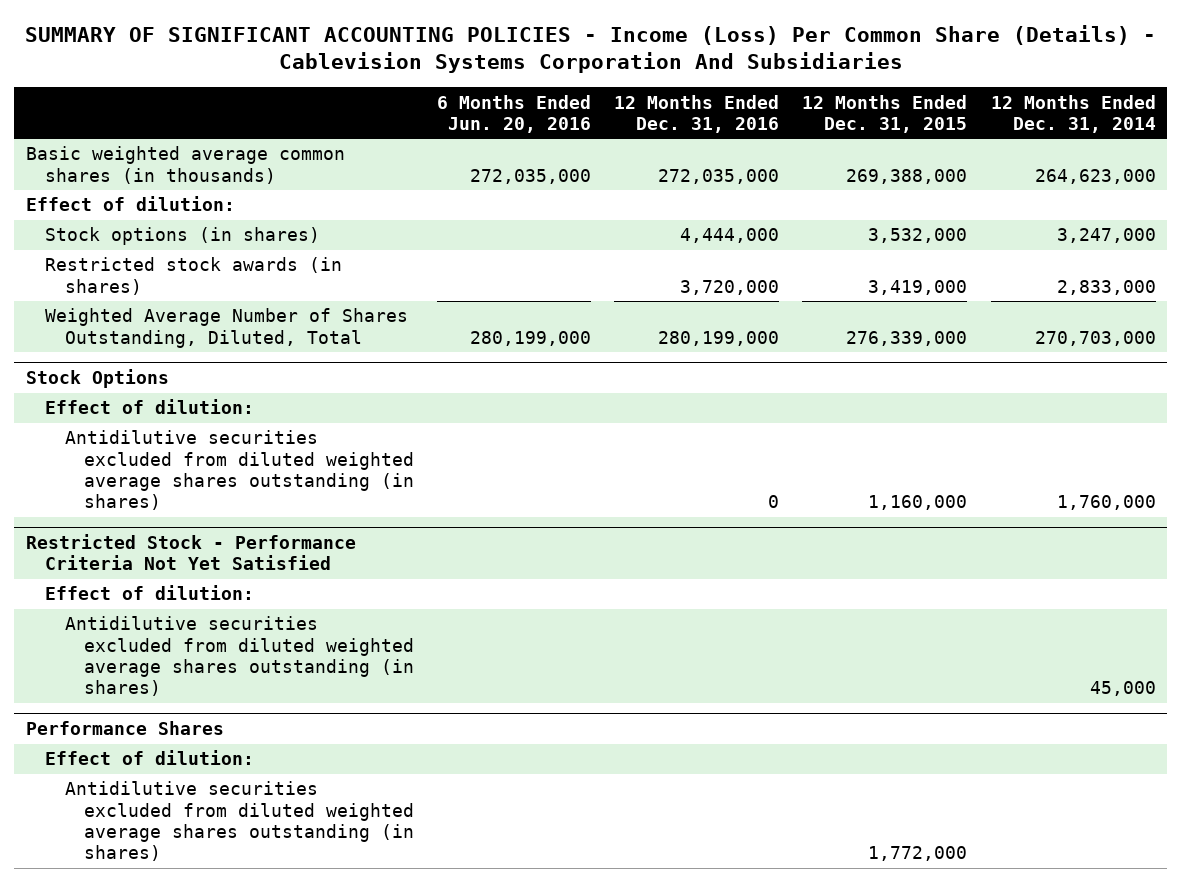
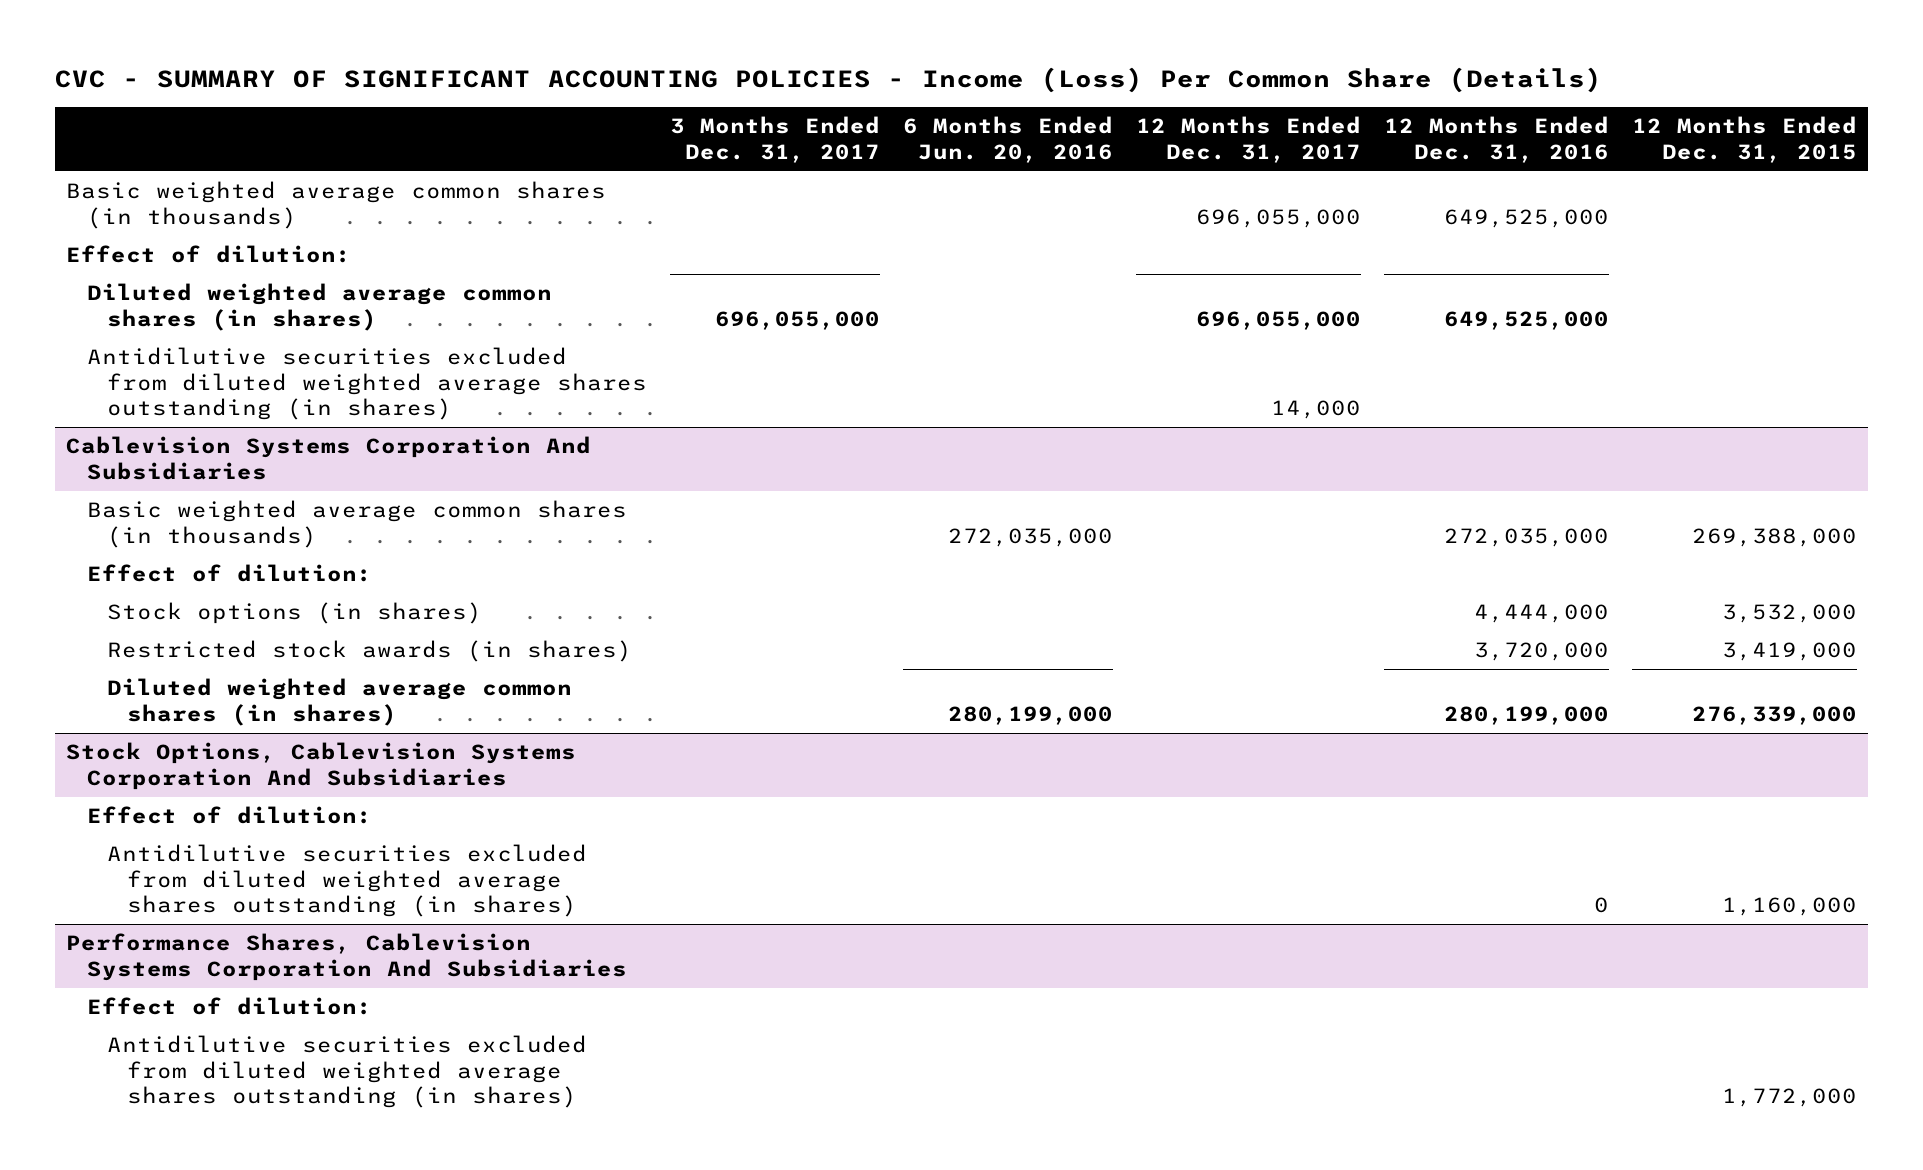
[24,24,1156,74] SUMMARY OF SIGNIFICANT ACCOUNTING POLICIES - Income (Loss) Per Common Share (Details) - Cablevision Systems Corporation And Subsidiaries -> [54,66,1602,93] CVC - SUMMARY OF SIGNIFICANT ACCOUNTING POLICIES - Income (Loss) Per Common Share (Details)
[990,94,1156,133] 12 Months Ended Dec. 31, 2014 -> none
none -> [669,116,880,164] 3 Months Ended Dec. 31, 2017
none -> [1135,116,1361,164] 12 Months Ended Dec. 31, 2017
none -> [66,181,607,229] Basic weighted average common shares (in thousands)
none -> [66,245,352,264] Effect of dilution:
none -> [86,283,552,331] Diluted weighted average common shares (in shares)
none -> [86,347,647,421] Antidilutive securities excluded from diluted weighted average shares outstanding (in shares)
none -> [66,436,592,480] Cablevision Systems Corporation And Subsidiaries
[25,369,169,389] Stock Options -> none
[45,308,409,348] Weighted Average Number of Shares Outstanding, Diluted, Total -> [106,678,572,726] Diluted weighted average common shares (in shares)
none -> [66,742,577,790] Stock Options, Cablevision Systems Corporation And Subsidiaries
[25,534,356,571] Restricted Stock - Performance Criteria Not Yet Satisfied -> none
[45,585,255,601] Effect of dilution: -> none
[64,616,415,697] Antidilutive securities excluded from diluted weighted average shares outstanding (in shares) -> none
[25,721,224,736] Performance Shares -> none
none -> [66,933,627,981] Performance Shares, Cablevision Systems Corporation And Subsidiaries

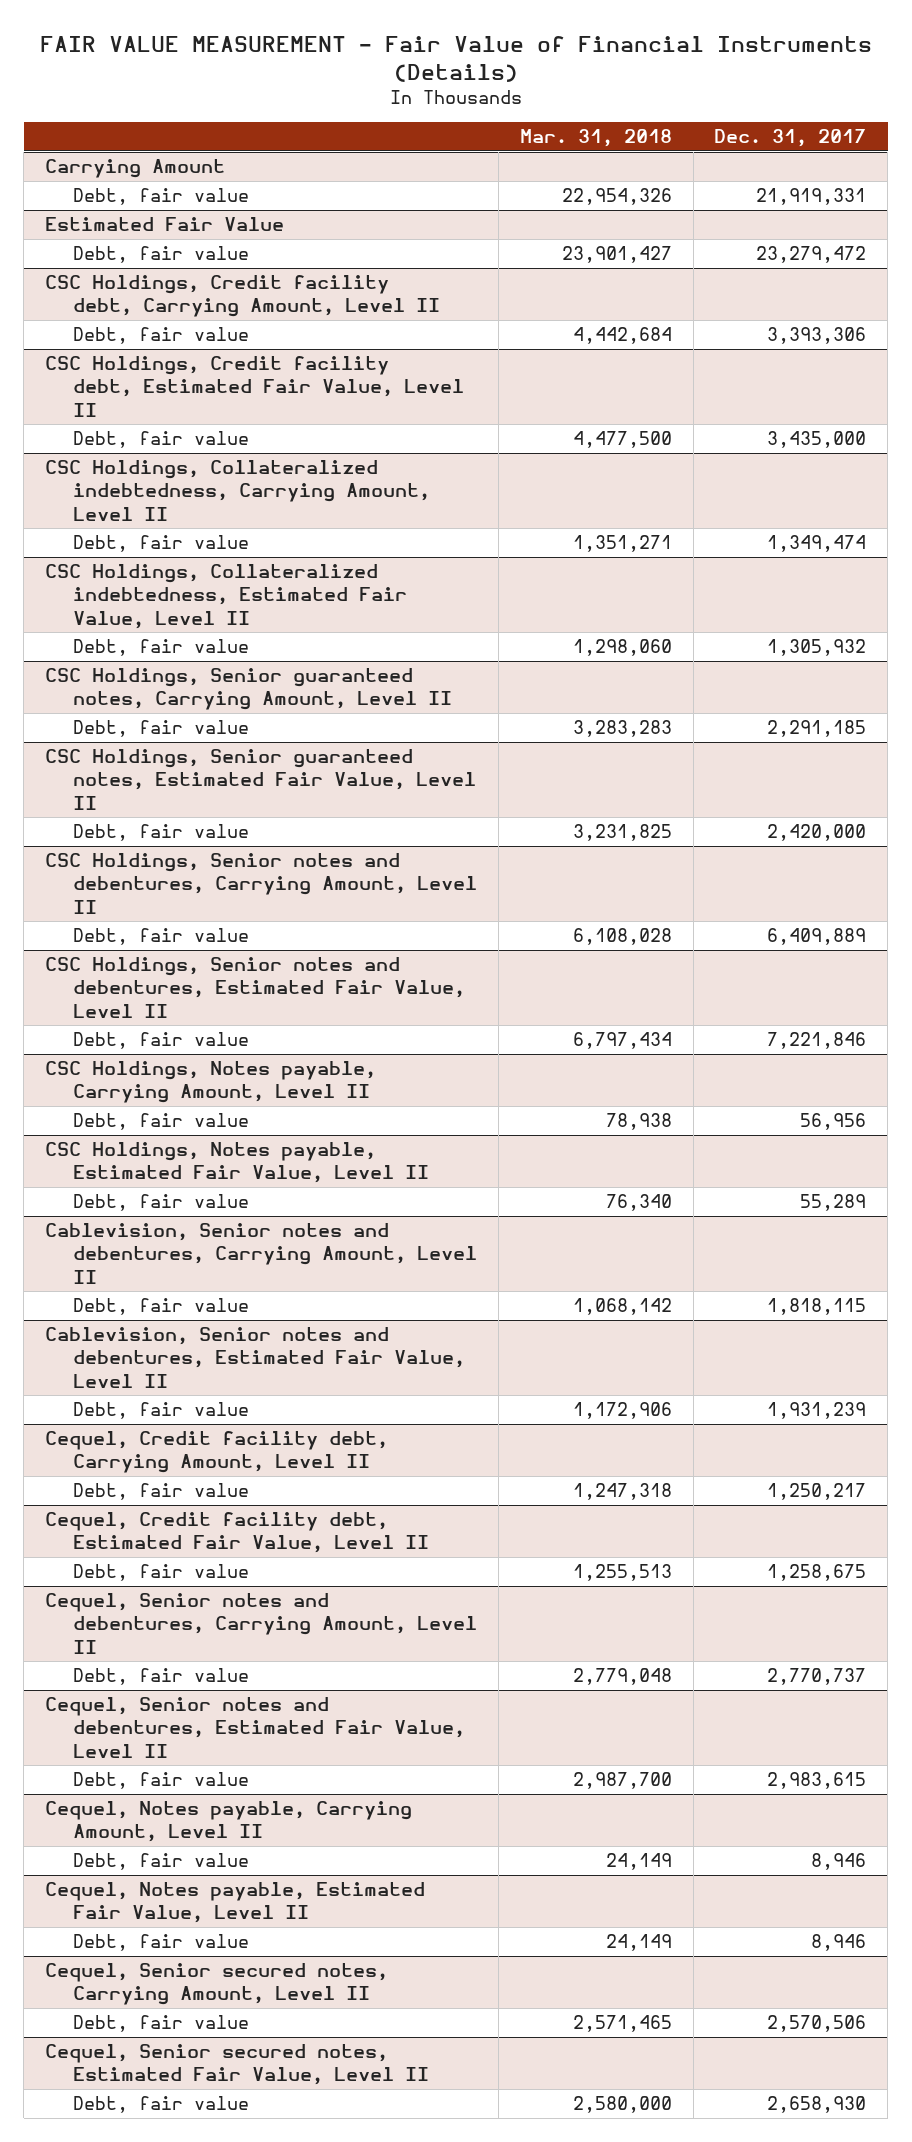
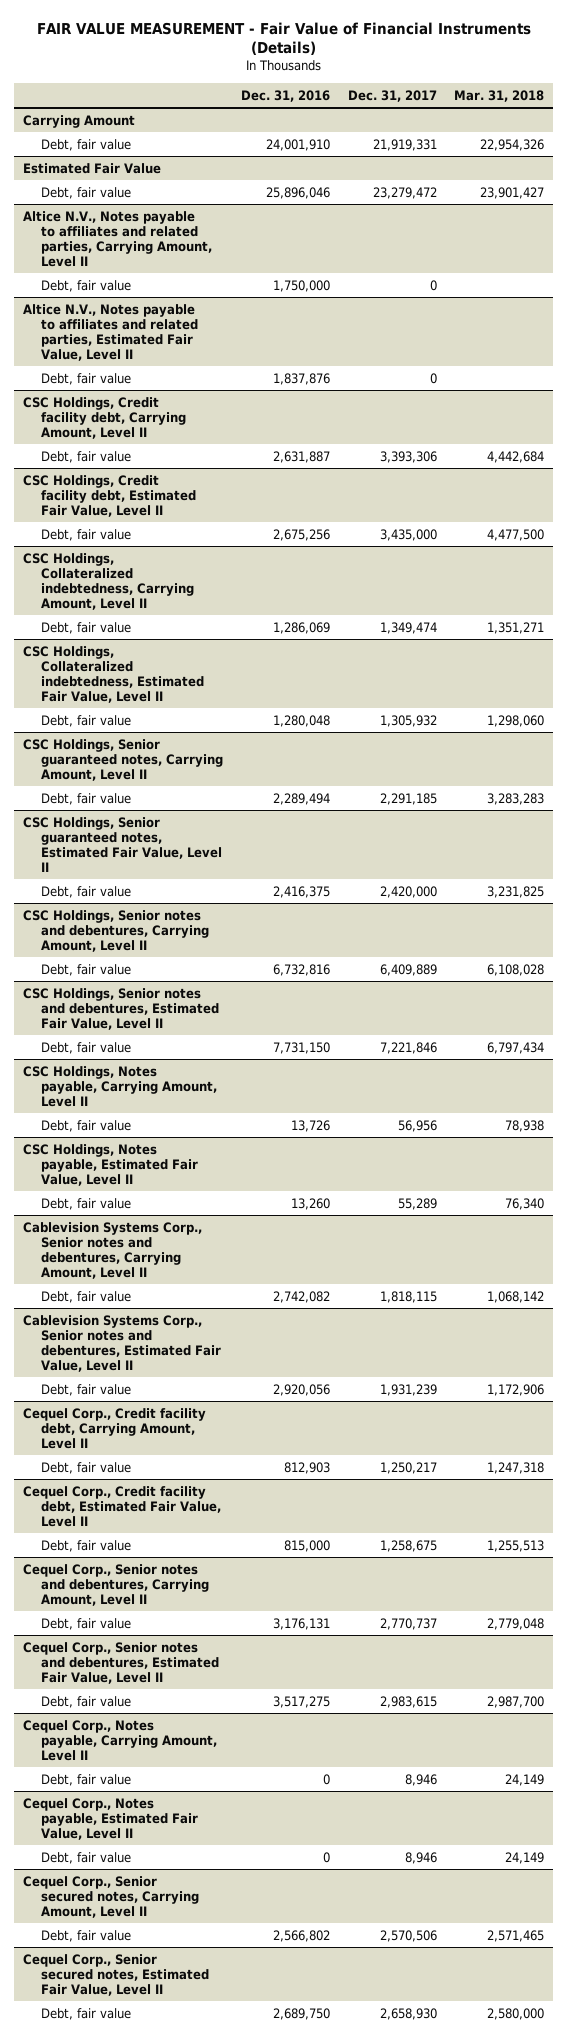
none -> [241,89,331,102] Dec. 31, 2016
none -> [23,210,213,267] Altice N.V., Notes payable to affiliates and related parties, Carrying Amount, Level II
none -> [41,279,132,292] Debt, fair value
none -> [23,303,199,361] Altice N.V., Notes payable to affiliates and related parties, Estimated Fair Value, Level II
none -> [41,372,132,385] Debt, fair value
[45,1223,478,1284] Cablevision, Senior notes and debentures, Carrying Amount, Level II -> [23,1221,203,1279] Cablevision Systems Corp., Senior notes and debentures, Carrying Amount, Level II
[45,1327,466,1388] Cablevision, Senior notes and debentures, Estimated Fair Value, Level II -> [23,1314,222,1372] Cablevision Systems Corp., Senior notes and debentures, Estimated Fair Value, Level II
[45,1431,389,1474] Cequel, Credit facility debt, Carrying Amount, Level II -> [23,1407,207,1449] Cequel Corp., Credit facility debt, Carrying Amount, Level II
[45,1512,430,1554] Cequel, Credit facility debt, Estimated Fair Value, Level II -> [23,1485,222,1527] Cequel Corp., Credit facility debt, Estimated Fair Value, Level II
[45,1593,478,1654] Cequel, Senior notes and debentures, Carrying Amount, Level II -> [23,1563,210,1606] Cequel Corp., Senior notes and debentures, Carrying Amount, Level II
[45,1697,466,1758] Cequel, Senior notes and debentures, Estimated Fair Value, Level II -> [23,1641,220,1684] Cequel Corp., Senior notes and debentures, Estimated Fair Value, Level II
[45,1801,413,1843] Cequel, Notes payable, Carrying Amount, Level II -> [23,1719,218,1761] Cequel Corp., Notes payable, Carrying Amount, Level II
[45,1882,426,1924] Cequel, Notes payable, Estimated Fair Value, Level II -> [23,1797,199,1840] Cequel Corp., Notes payable, Estimated Fair Value, Level II
[45,1963,389,2006] Cequel, Senior secured notes, Carrying Amount, Level II -> [23,1875,200,1918] Cequel Corp., Senior secured notes, Carrying Amount, Level II
[45,2044,430,2086] Cequel, Senior secured notes, Estimated Fair Value, Level II -> [23,1953,210,1996] Cequel Corp., Senior secured notes, Estimated Fair Value, Level II

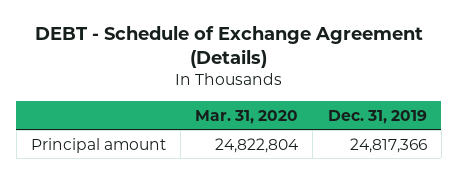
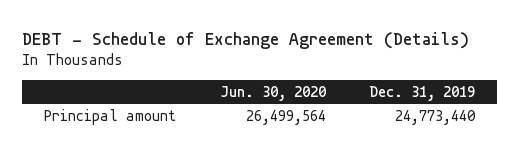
[195,109,299,124] Mar. 31, 2020 -> none
none -> [219,85,326,101] Jun. 30, 2020
[349,137,427,153] 24,817,366 -> [395,109,477,125] 24,773,440

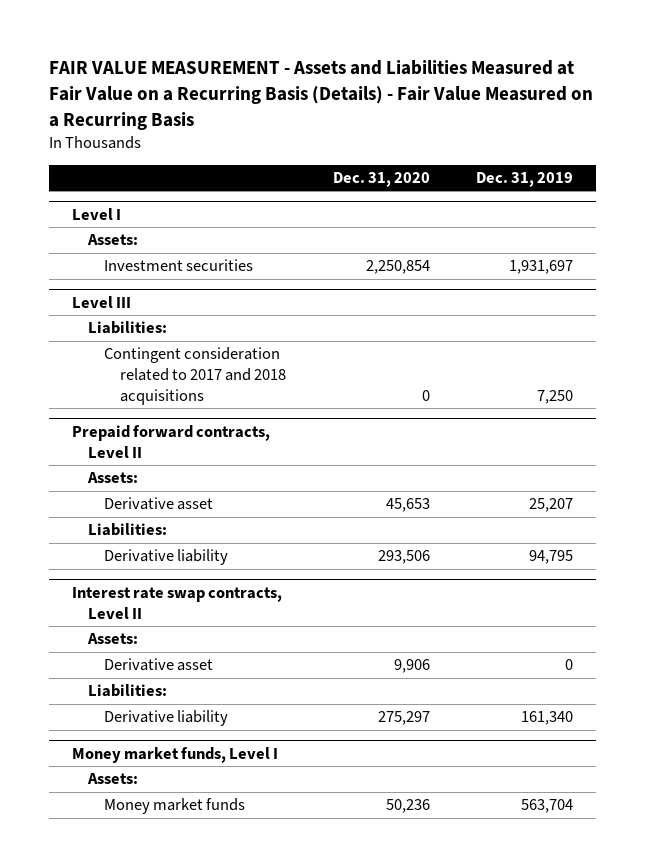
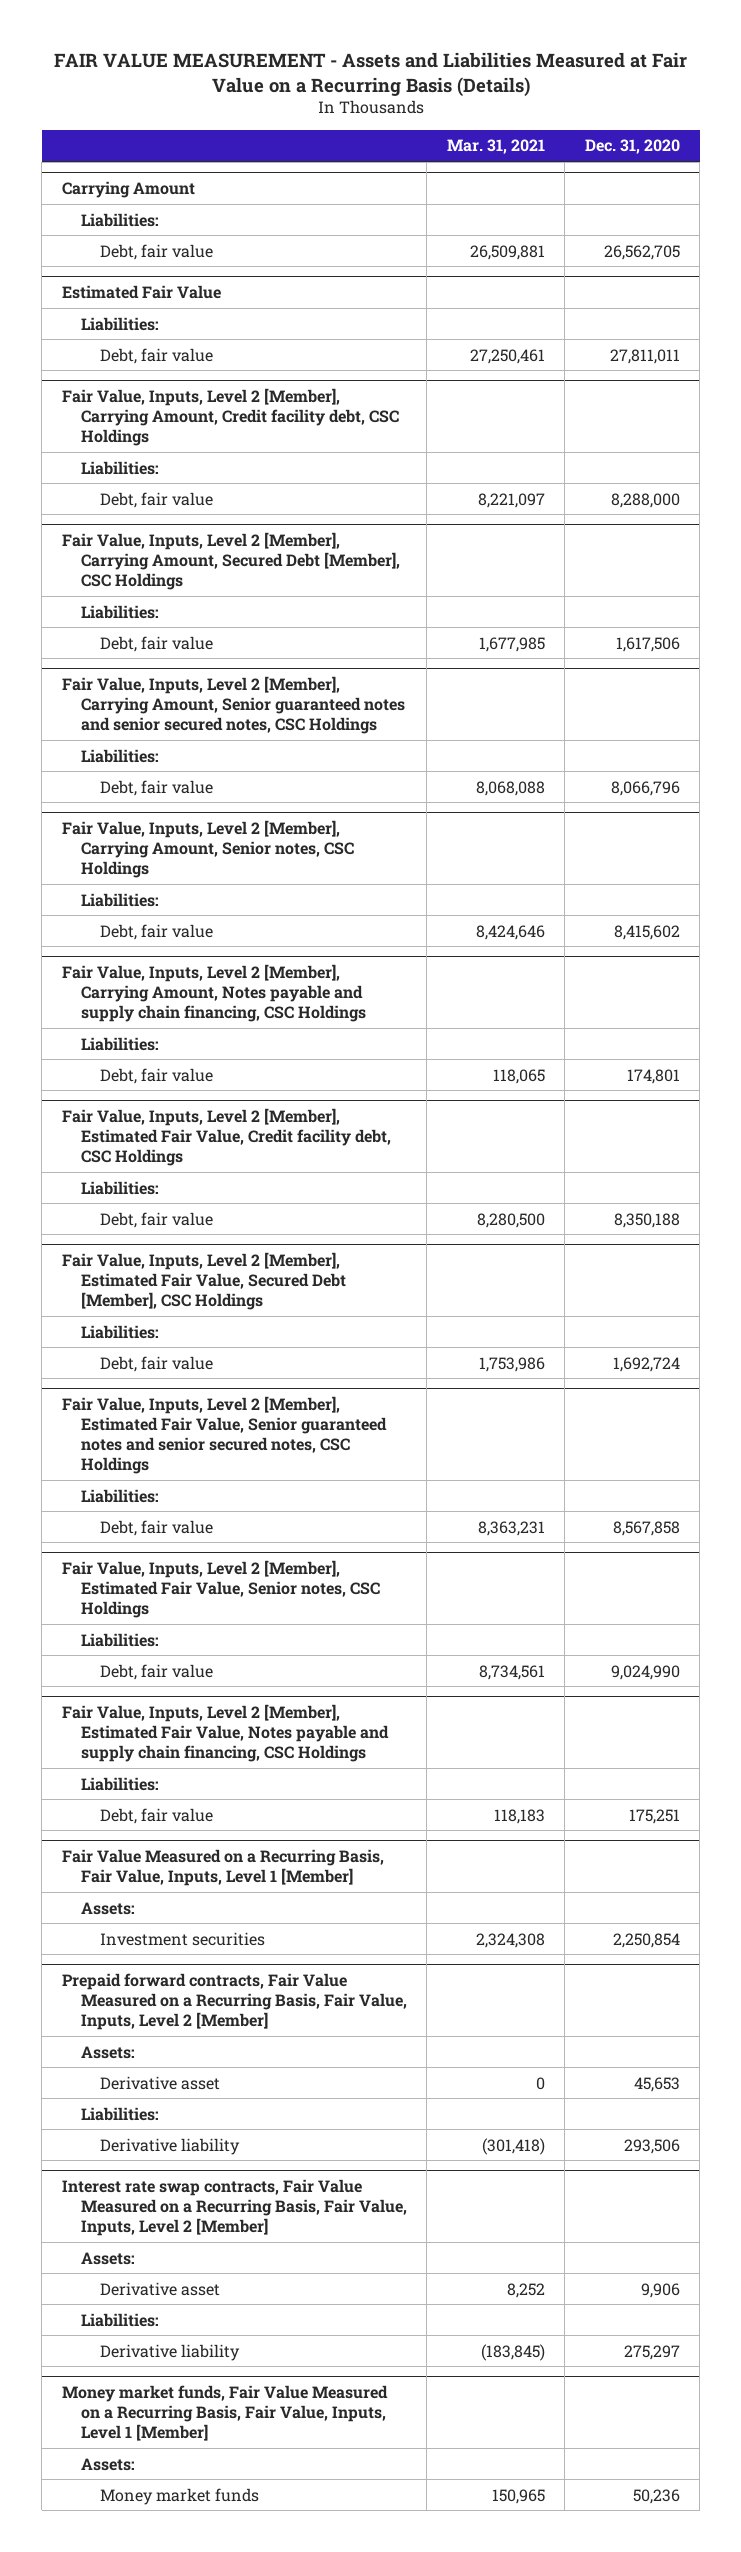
[48,60,593,130] FAIR VALUE MEASUREMENT - Assets and Liabilities Measured at Fair Value on a Recurring Basis (Details) - Fair Value Measured on a Recurring Basis -> [53,51,687,97] FAIR VALUE MEASUREMENT - Assets and Liabilities Measured at Fair Value on a Recurring Basis (Details)
[476,171,574,187] Dec. 31, 2019 -> none
none -> [446,139,545,155] Mar. 31, 2021
[71,207,121,220] Level I -> none
none -> [61,180,195,198] Carrying Amount
none -> [80,212,159,227] Liabilities:
none -> [100,243,214,260] Debt, fair value
none -> [61,284,221,299] Estimated Fair Value
none -> [80,316,159,331] Liabilities:
none -> [100,347,214,364] Debt, fair value
none -> [61,387,399,447] Fair Value, Inputs, Level 2 [Member], Carrying Amount, Credit facility debt, CSC Holdings
none -> [80,460,159,475] Liabilities:
none -> [100,491,214,508] Debt, fair value
none -> [61,531,400,591] Fair Value, Inputs, Level 2 [Member], Carrying Amount, Secured Debt [Member], CSC Holdings
none -> [80,604,159,619] Liabilities:
none -> [100,635,214,652] Debt, fair value
none -> [61,675,405,735] Fair Value, Inputs, Level 2 [Member], Carrying Amount, Senior guaranteed notes and senior secured notes, CSC Holdings
none -> [80,748,159,763] Liabilities:
none -> [100,779,214,796] Debt, fair value
none -> [61,819,354,879] Fair Value, Inputs, Level 2 [Member], Carrying Amount, Senior notes, CSC Holdings
none -> [80,892,159,907] Liabilities:
none -> [100,923,214,940] Debt, fair value
none -> [61,963,366,1023] Fair Value, Inputs, Level 2 [Member], Carrying Amount, Notes payable and supply chain financing, CSC Holdings
none -> [80,1036,159,1051] Liabilities:
none -> [100,1067,214,1084] Debt, fair value
none -> [61,1107,391,1167] Fair Value, Inputs, Level 2 [Member], Estimated Fair Value, Credit facility debt, CSC Holdings
none -> [80,1180,159,1195] Liabilities:
none -> [100,1211,214,1228] Debt, fair value
none -> [61,1251,346,1311] Fair Value, Inputs, Level 2 [Member], Estimated Fair Value, Secured Debt [Member], CSC Holdings
none -> [80,1324,159,1339] Liabilities:
none -> [100,1355,214,1372] Debt, fair value
none -> [61,1395,387,1475] Fair Value, Inputs, Level 2 [Member], Estimated Fair Value, Senior guaranteed notes and senior secured notes, CSC Holdings
none -> [80,1488,159,1503] Liabilities:
none -> [100,1519,214,1536] Debt, fair value
none -> [61,1559,380,1619] Fair Value, Inputs, Level 2 [Member], Estimated Fair Value, Senior notes, CSC Holdings
none -> [80,1632,159,1647] Liabilities:
none -> [100,1663,214,1680] Debt, fair value
none -> [61,1703,389,1763] Fair Value, Inputs, Level 2 [Member], Estimated Fair Value, Notes payable and supply chain financing, CSC Holdings
none -> [80,1776,159,1791] Liabilities:
none -> [100,1807,214,1824] Debt, fair value
none -> [61,1848,384,1886] Fair Value Measured on a Recurring Basis, Fair Value, Inputs, Level 1 [Member]
[71,295,131,308] Level III -> none
[87,321,167,335] Liabilities: -> none
[104,347,287,405] Contingent consideration related to 2017 and 2018 acquisitions -> none
[71,424,270,458] Prepaid forward contracts, Level II -> none
none -> [61,1972,407,2031] Prepaid forward contracts, Fair Value Measured on a Recurring Basis, Fair Value, Inputs, Level 2 [Member]
[71,586,282,619] Interest rate swap contracts, Level II -> none
none -> [61,2178,407,2237] Interest rate swap contracts, Fair Value Measured on a Recurring Basis, Fair Value, Inputs, Level 2 [Member]
[71,746,278,763] Money market funds, Level I -> none
none -> [61,2384,388,2442] Money market funds, Fair Value Measured on a Recurring Basis, Fair Value, Inputs, Level 1 [Member]

